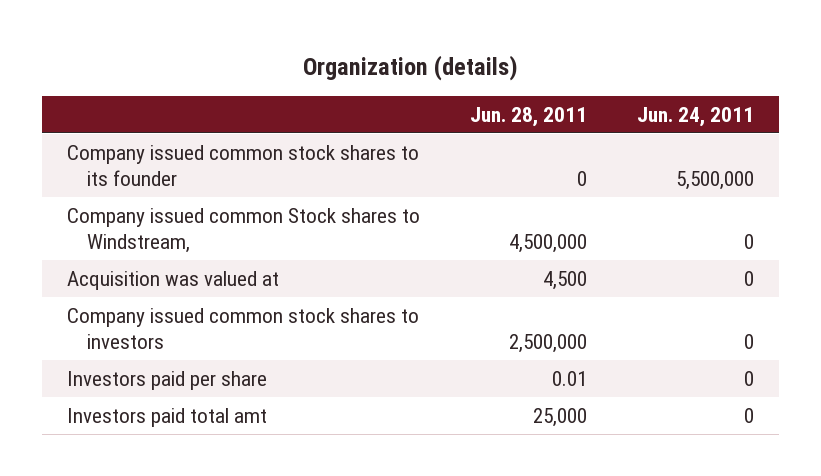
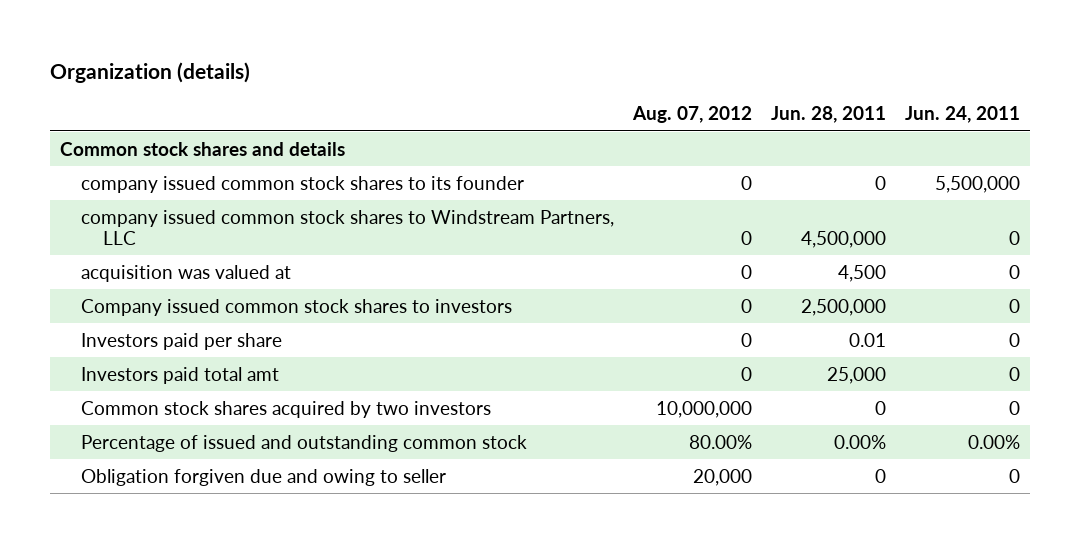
none -> [632,106,753,124] Aug. 07, 2012
none -> [59,141,345,156] Common stock shares and details
[67,144,420,187] Company issued common stock shares to its founder -> [81,175,525,193] company issued common stock shares to its founder
[67,207,421,254] Company issued common Stock shares to Windstream, -> [81,209,615,246] company issued common stock shares to Windstream Partners, LLC
[67,270,280,290] Acquisition was valued at -> [81,264,292,282] acquisition was valued at
none -> [81,400,492,418] Common stock shares acquired by two investors
none -> [81,434,528,452] Percentage of issued and outstanding common stock
none -> [81,468,447,486] Obligation forgiven due and owing to seller

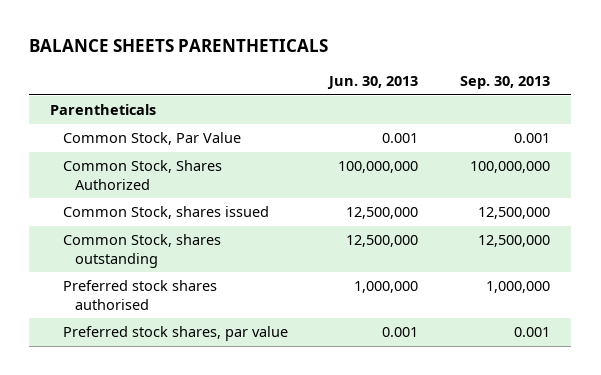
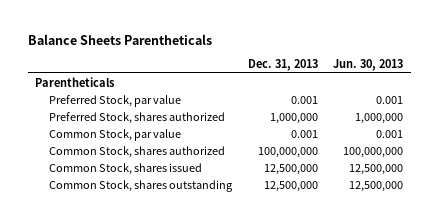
[29,39,329,53] BALANCE SHEETS PARENTHETICALS -> [27,33,212,45] Balance Sheets Parentheticals
[460,76,551,90] Sep. 30, 2013 -> none
none -> [247,59,318,72] Dec. 31, 2013
none -> [49,94,182,107] Preferred Stock, par value
none -> [49,111,226,124] Preferred Stock, shares authorized
[62,132,241,146] Common Stock, Par Value -> [49,128,182,141] Common Stock, par value
[62,160,222,190] Common Stock, Shares Authorized -> [49,145,226,158] Common Stock, shares authorized
[62,280,217,310] Preferred stock shares authorised -> none
[62,326,288,342] Preferred stock shares, par value -> none

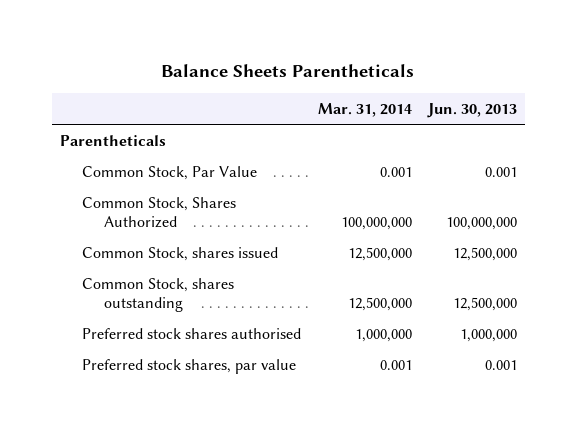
[247,59,318,72] Dec. 31, 2013 -> none
none -> [317,103,412,118] Mar. 31, 2014
[49,94,182,107] Preferred Stock, par value -> none
[49,111,226,124] Preferred Stock, shares authorized -> none
[49,128,182,141] Common Stock, par value -> [82,165,258,180] Common Stock, Par Value
[49,145,226,158] Common Stock, shares authorized -> [82,196,237,228] Common Stock, Shares Authorized
none -> [82,327,302,339] Preferred stock shares authorised
none -> [82,358,297,374] Preferred stock shares, par value

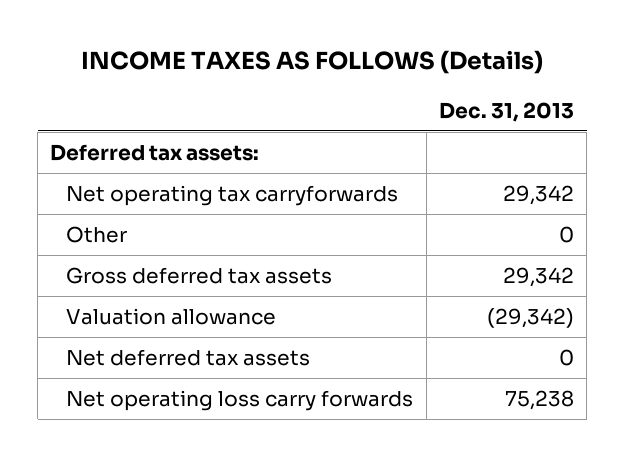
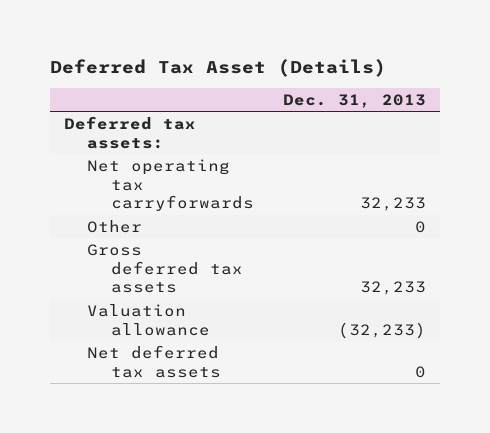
[81,50,544,75] INCOME TAXES AS FOLLOWS (Details) -> [49,59,386,78] Deferred Tax Asset (Details)
[502,184,574,205] 29,342 -> [359,197,426,212] 32,233
[502,266,574,287] 29,342 -> [359,281,426,296] 32,233
[486,307,574,328] (29,342) -> [337,321,426,339] (32,233)
[66,389,414,411] Net operating loss carry forwards -> none

